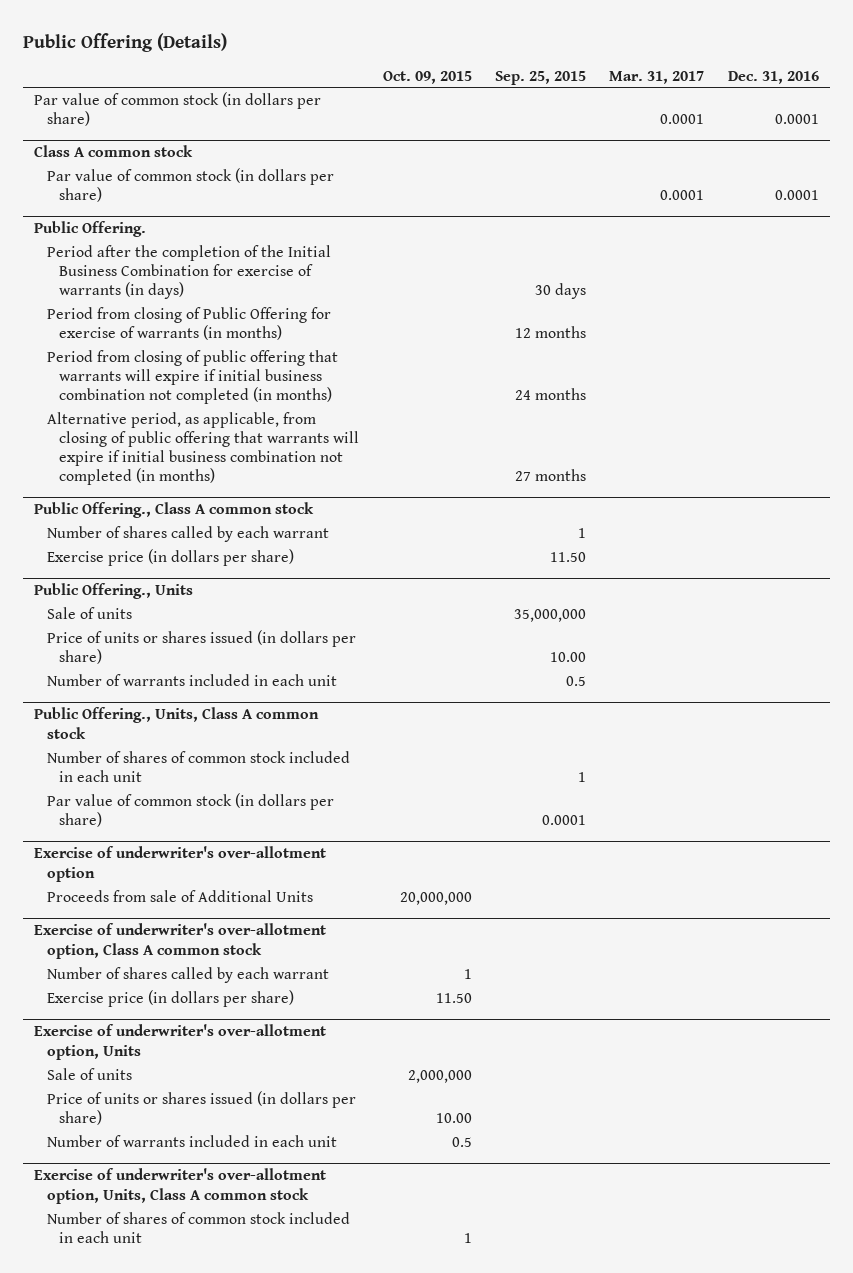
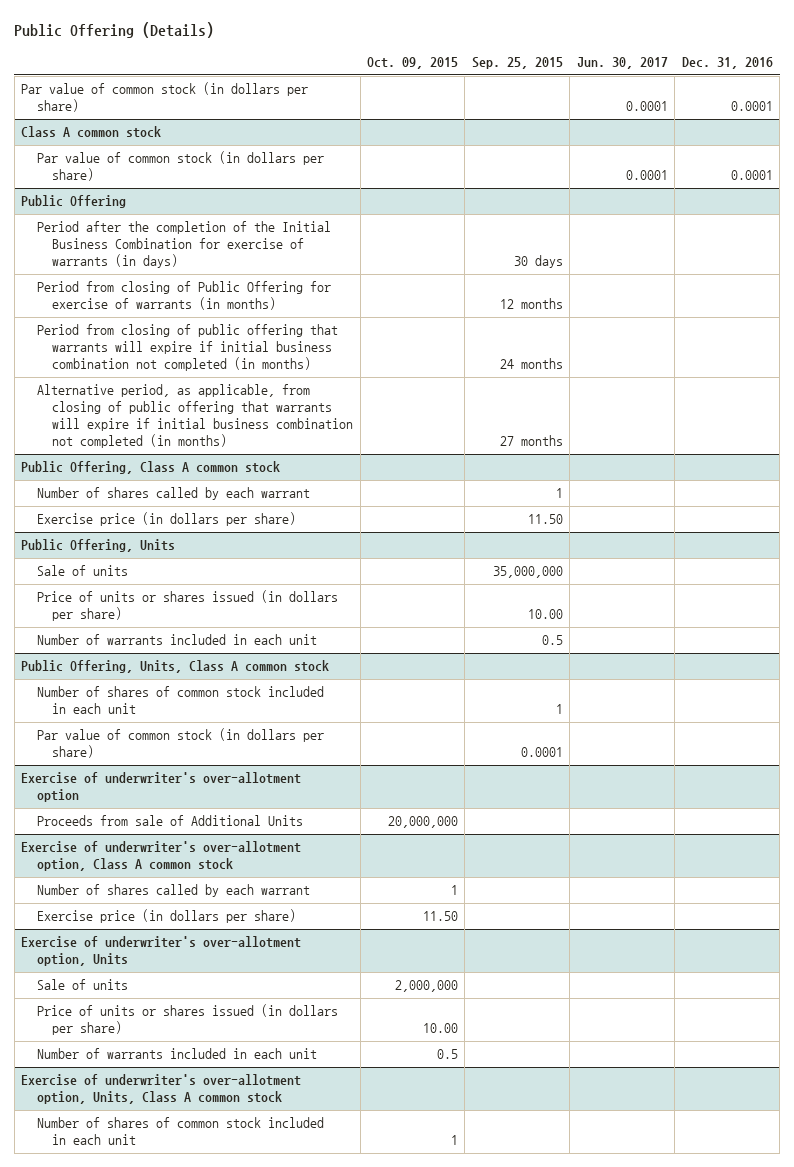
[609,70,705,84] Mar. 31, 2017 -> none
none -> [576,56,668,69] Jun. 30, 2017
[34,221,147,238] Public Offering. -> [21,195,127,209] Public Offering
[34,502,315,519] Public Offering., Class A common stock -> [21,461,281,475] Public Offering, Class A common stock
[34,583,194,600] Public Offering., Units -> [21,539,176,553] Public Offering, Units
[34,707,320,739] Public Offering., Units, Class A common stock -> [21,660,330,674] Public Offering, Units, Class A common stock

